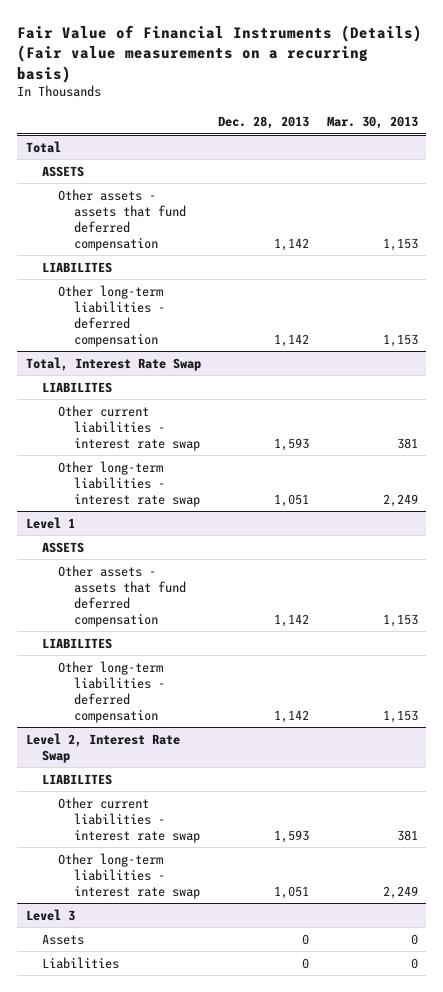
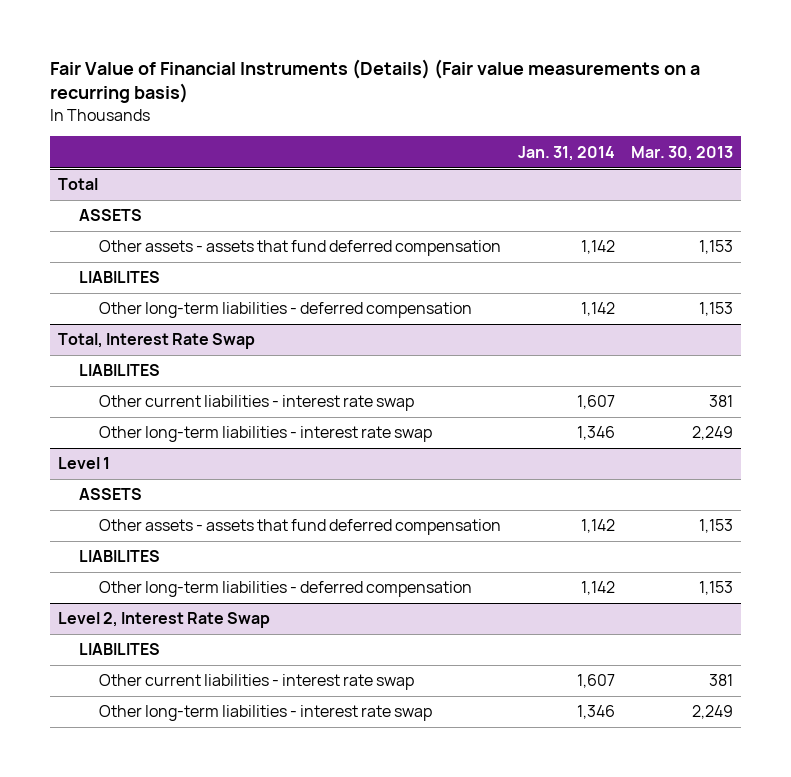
[218,116,310,130] Dec. 28, 2013 -> none
none -> [517,145,615,161] Jan. 31, 2014
[25,908,75,921] Level 3 -> none
[41,933,84,945] Assets -> none
[41,956,119,969] Liabilities -> none

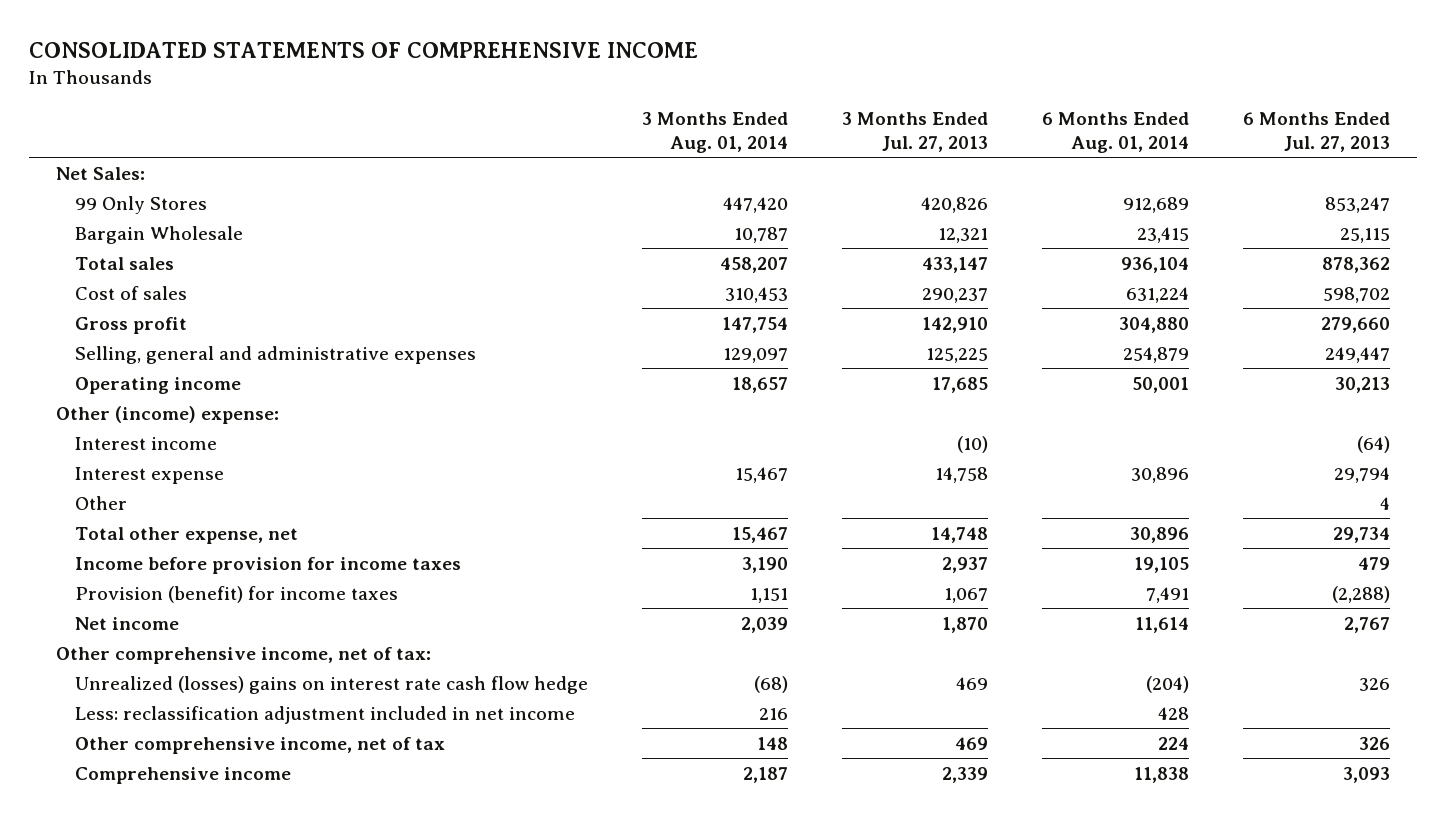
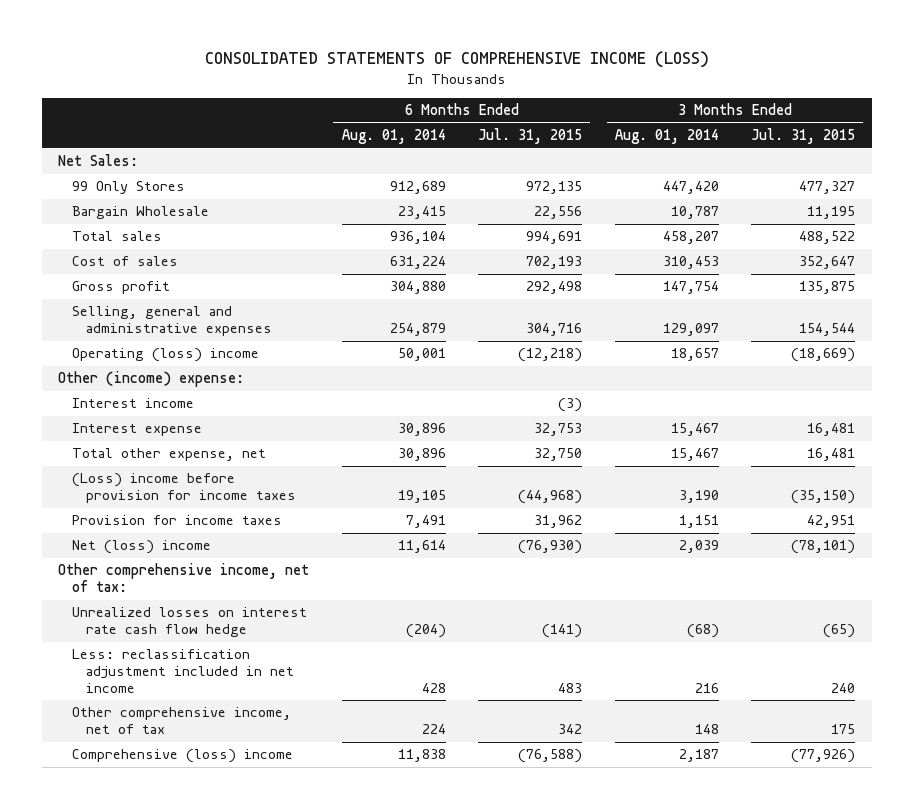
[28,42,698,59] CONSOLIDATED STATEMENTS OF COMPREHENSIVE INCOME -> [204,51,709,69] CONSOLIDATED STATEMENTS OF COMPREHENSIVE INCOME (LOSS)
[842,112,989,152] 3 Months Ended Jul. 27, 2013 -> none
[1243,112,1391,152] 6 Months Ended Jul. 27, 2013 -> none
none -> [478,128,583,145] Jul. 31, 2015
none -> [751,128,856,145] Jul. 31, 2015
[75,376,242,394] Operating income -> [71,348,259,363] Operating (loss) income
[75,495,128,510] Other -> none
[75,556,462,574] Income before provision for income taxes -> [71,473,296,504] (Loss) income before provision for income taxes
[75,585,399,603] Provision (benefit) for income taxes -> [71,515,282,526] Provision for income taxes
[75,616,180,630] Net income -> [71,540,211,555] Net (loss) income
[75,675,589,694] Unrealized (losses) gains on interest rate cash flow hedge -> [71,607,307,638] Unrealized losses on interest rate cash flow hedge
[75,766,292,784] Comprehensive income -> [71,749,293,764] Comprehensive (loss) income

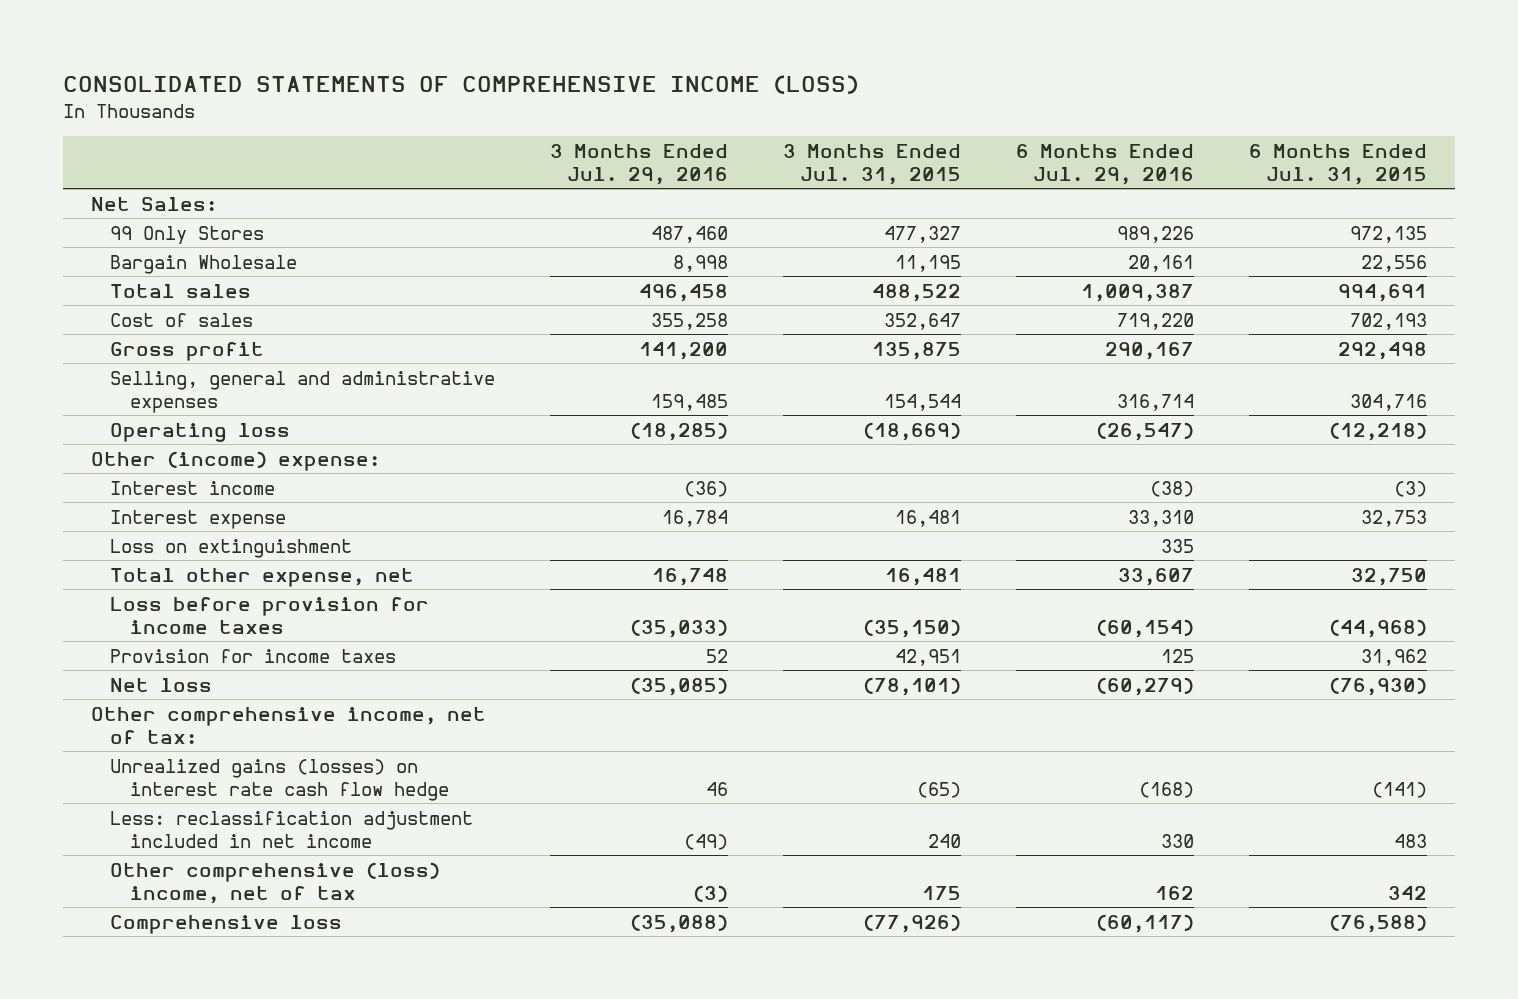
[341,129,446,145] Aug. 01, 2014 -> none
[614,129,719,145] Aug. 01, 2014 -> none
none -> [550,143,729,185] 3 Months Ended Jul. 29, 2016
none -> [1016,143,1195,185] 6 Months Ended Jul. 29, 2016
[71,348,259,363] Operating (loss) income -> [110,422,291,442] Operating loss
none -> [110,538,353,558] Loss on extinguishment
[71,473,296,504] (Loss) income before provision for income taxes -> [110,596,430,634] Loss before provision for income taxes
[71,540,211,555] Net (loss) income -> [110,677,213,692] Net loss
[71,607,307,638] Unrealized losses on interest rate cash flow hedge -> [110,758,449,801] Unrealized gains (losses) on interest rate cash flow hedge
[71,707,291,735] Other comprehensive income, net of tax -> [110,861,441,904] Other comprehensive (loss) income, net of tax
[71,749,293,764] Comprehensive (loss) income -> [110,914,343,934] Comprehensive loss

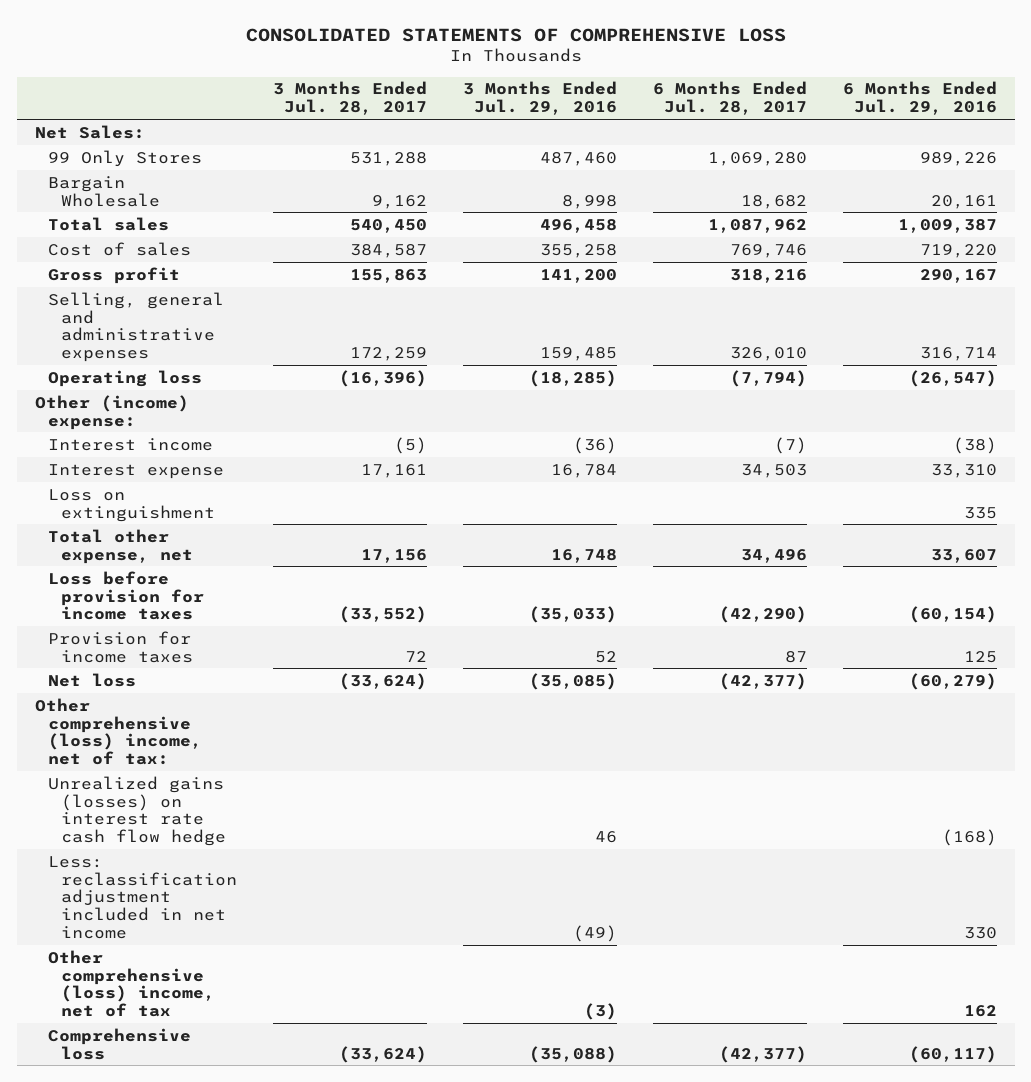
[63,75,860,95] CONSOLIDATED STATEMENTS OF COMPREHENSIVE INCOME (LOSS) -> [245,27,786,42] CONSOLIDATED STATEMENTS OF COMPREHENSIVE LOSS
[783,143,962,185] 3 Months Ended Jul. 31, 2015 -> none
[1249,143,1428,185] 6 Months Ended Jul. 31, 2015 -> none
none -> [273,81,428,116] 3 Months Ended Jul. 28, 2017
none -> [652,81,807,116] 6 Months Ended Jul. 28, 2017
[90,706,486,744] Other comprehensive income, net of tax: -> [34,697,203,766] Other comprehensive (loss) income, net of tax:

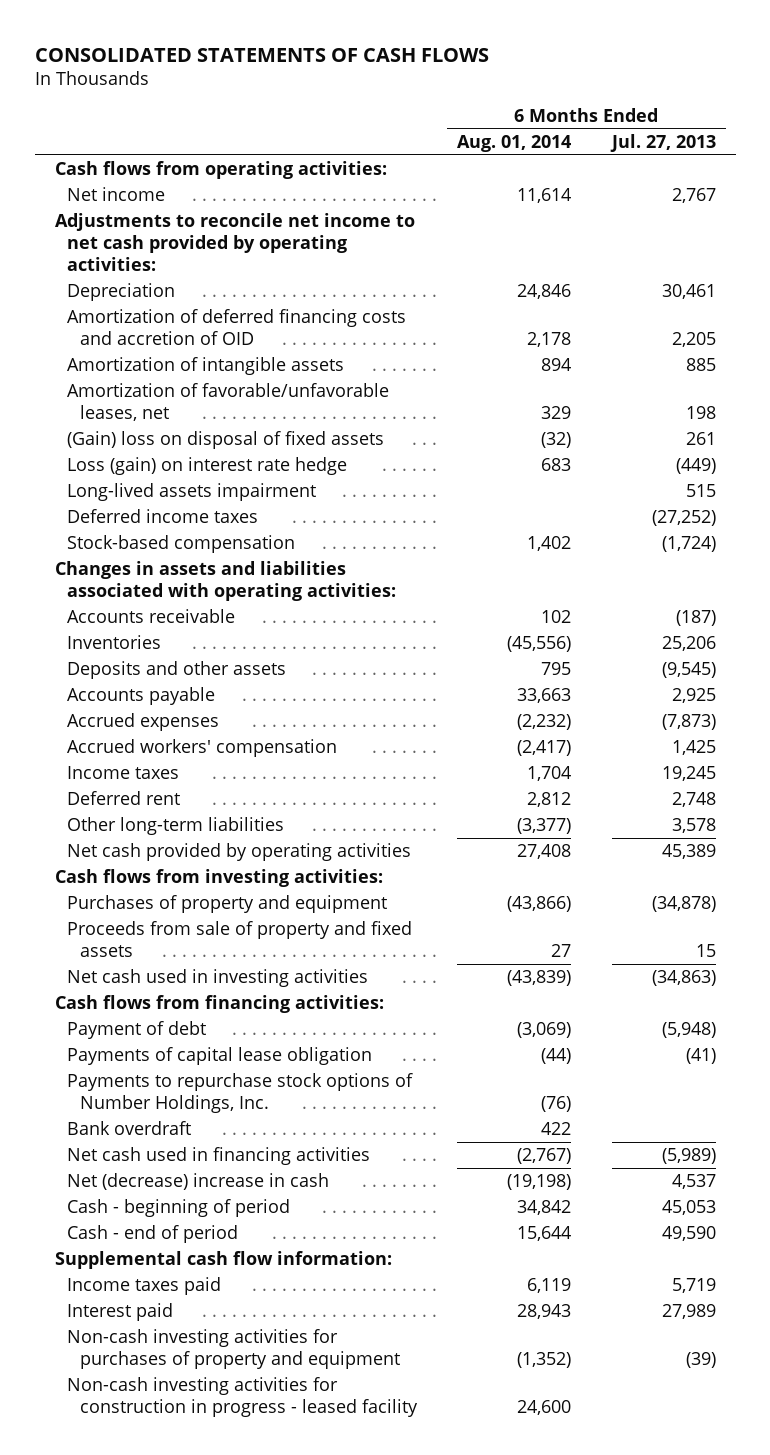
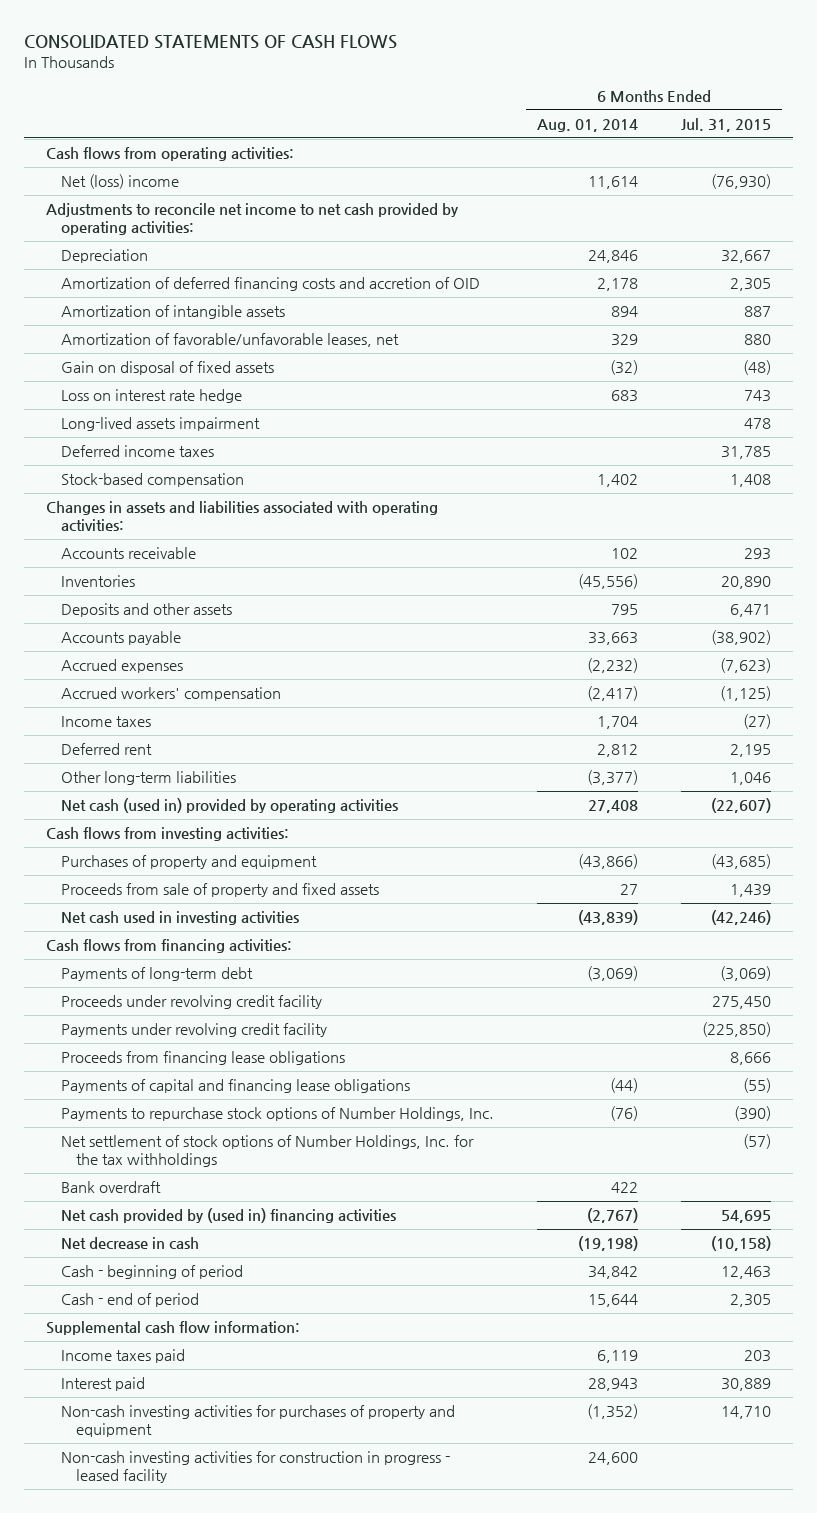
[609,133,716,152] Jul. 27, 2013 -> none
none -> [681,118,772,133] Jul. 31, 2015
[67,187,166,202] Net income -> [60,174,179,190] Net (loss) income
[67,431,385,450] (Gain) loss on disposal of fixed assets -> [60,361,274,376] Gain on disposal of fixed assets
[67,457,348,476] Loss (gain) on interest rate hedge -> [60,389,242,404] Loss on interest rate hedge
[67,843,412,862] Net cash provided by operating activities -> [60,798,398,814] Net cash (used in) provided by operating activities
[67,1021,207,1040] Payment of debt -> [60,967,253,982] Payments of long-term debt
none -> [60,995,322,1010] Proceeds under revolving credit facility
none -> [60,1023,327,1038] Payments under revolving credit facility
none -> [60,1051,345,1066] Proceeds from financing lease obligations
[67,1047,373,1066] Payments of capital lease obligation -> [60,1079,410,1094] Payments of capital and financing lease obligations
none -> [60,1135,474,1168] Net settlement of stock options of Number Holdings, Inc. for the tax withholdings
[67,1147,371,1166] Net cash used in financing activities -> [60,1208,396,1224] Net cash provided by (used in) financing activities
[67,1173,330,1191] Net (decrease) increase in cash -> [60,1237,199,1250] Net decrease in cash

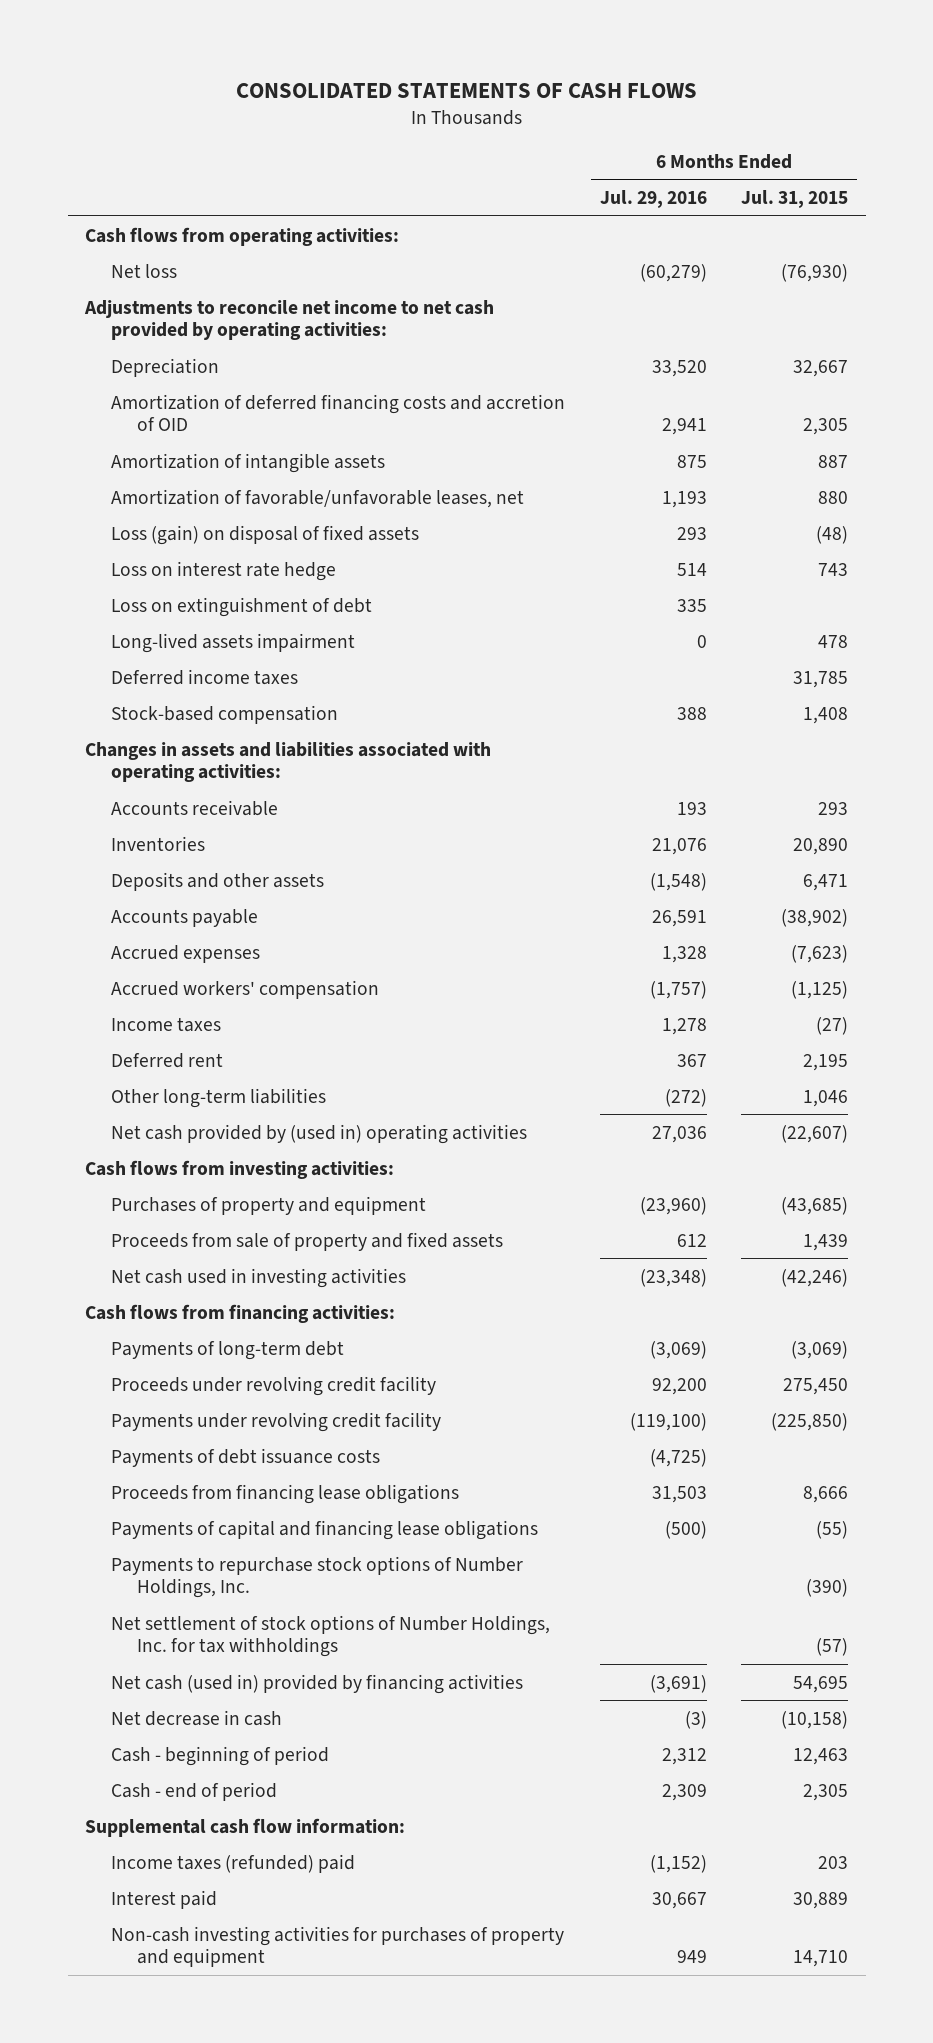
[537,119,639,133] Aug. 01, 2014 -> none
none -> [599,189,707,208] Jul. 29, 2016
[60,174,179,190] Net (loss) income -> [110,263,177,278] Net loss
[60,361,274,376] Gain on disposal of fixed assets -> [110,524,419,545] Loss (gain) on disposal of fixed assets
none -> [110,596,372,617] Loss on extinguishment of debt
[60,798,398,814] Net cash (used in) provided by operating activities -> [110,1123,527,1144] Net cash provided by (used in) operating activities
none -> [110,1447,380,1467] Payments of debt issuance costs
[60,1181,161,1194] Bank overdraft -> none
[60,1135,474,1168] Net settlement of stock options of Number Holdings, Inc. for the tax withholdings -> [110,1614,550,1657] Net settlement of stock options of Number Holdings, Inc. for tax withholdings
[60,1208,396,1224] Net cash provided by (used in) financing activities -> [110,1673,523,1694] Net cash (used in) provided by financing activities
[60,1349,185,1364] Income taxes paid -> [110,1853,355,1873] Income taxes (refunded) paid
[60,1451,450,1484] Non-cash investing activities for construction in progress - leased facility -> none

